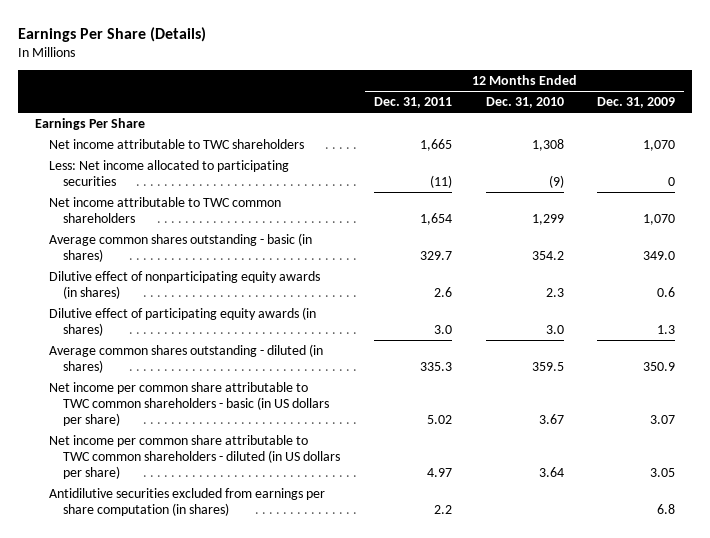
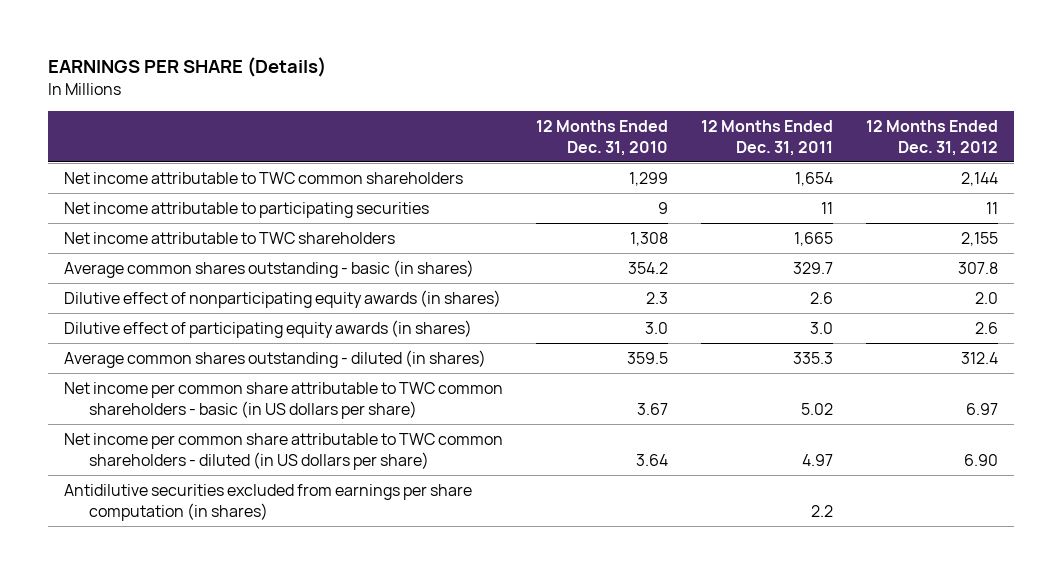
[18,26,207,42] Earnings Per Share (Details) -> [47,56,326,77] EARNINGS PER SHARE (Details)
[597,97,676,109] Dec. 31, 2009 -> none
none -> [865,119,998,156] 12 Months Ended Dec. 31, 2012
[35,117,146,130] Earnings Per Share -> none
[49,159,290,186] Less: Net income allocated to participating securities -> none
none -> [64,201,430,218] Net income attributable to participating securities
[49,138,305,149] Net income attributable to TWC shareholders -> [64,231,396,244] Net income attributable to TWC shareholders

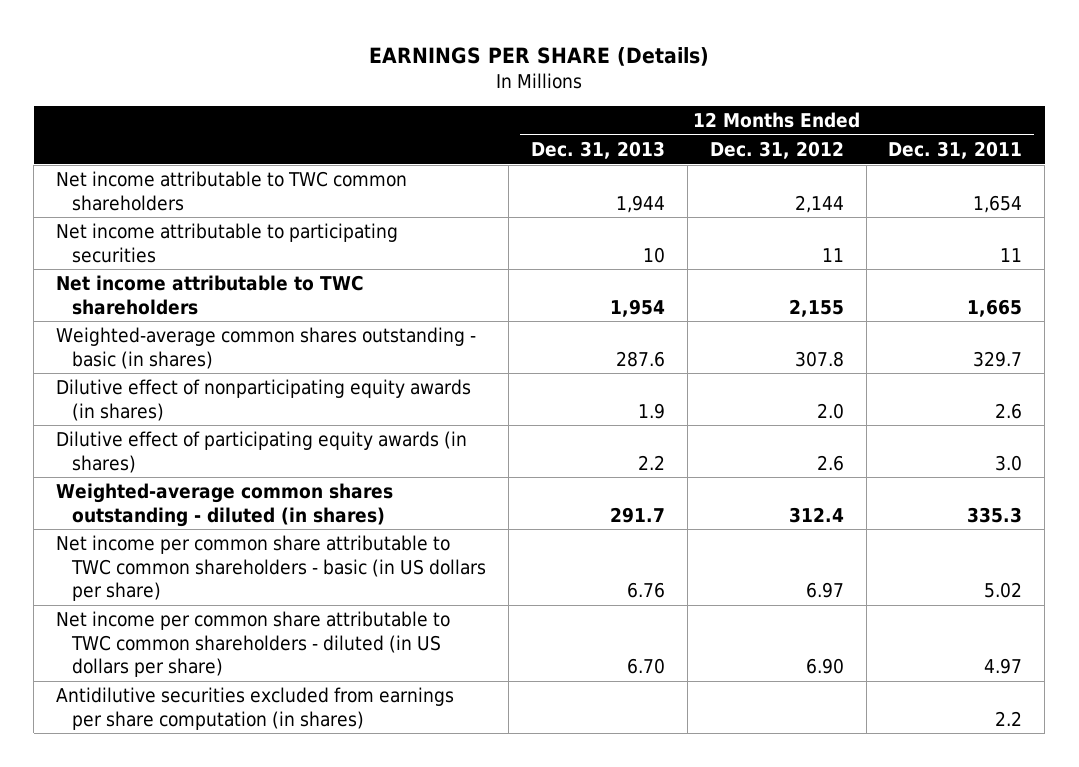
[536,119,669,156] 12 Months Ended Dec. 31, 2010 -> none
none -> [530,141,665,160] Dec. 31, 2013
[64,259,475,278] Average common shares outstanding - basic (in shares) -> [56,327,477,369] Weighted-average common shares outstanding - basic (in shares)
[64,349,487,368] Average common shares outstanding - diluted (in shares) -> [56,483,394,527] Weighted-average common shares outstanding - diluted (in shares)

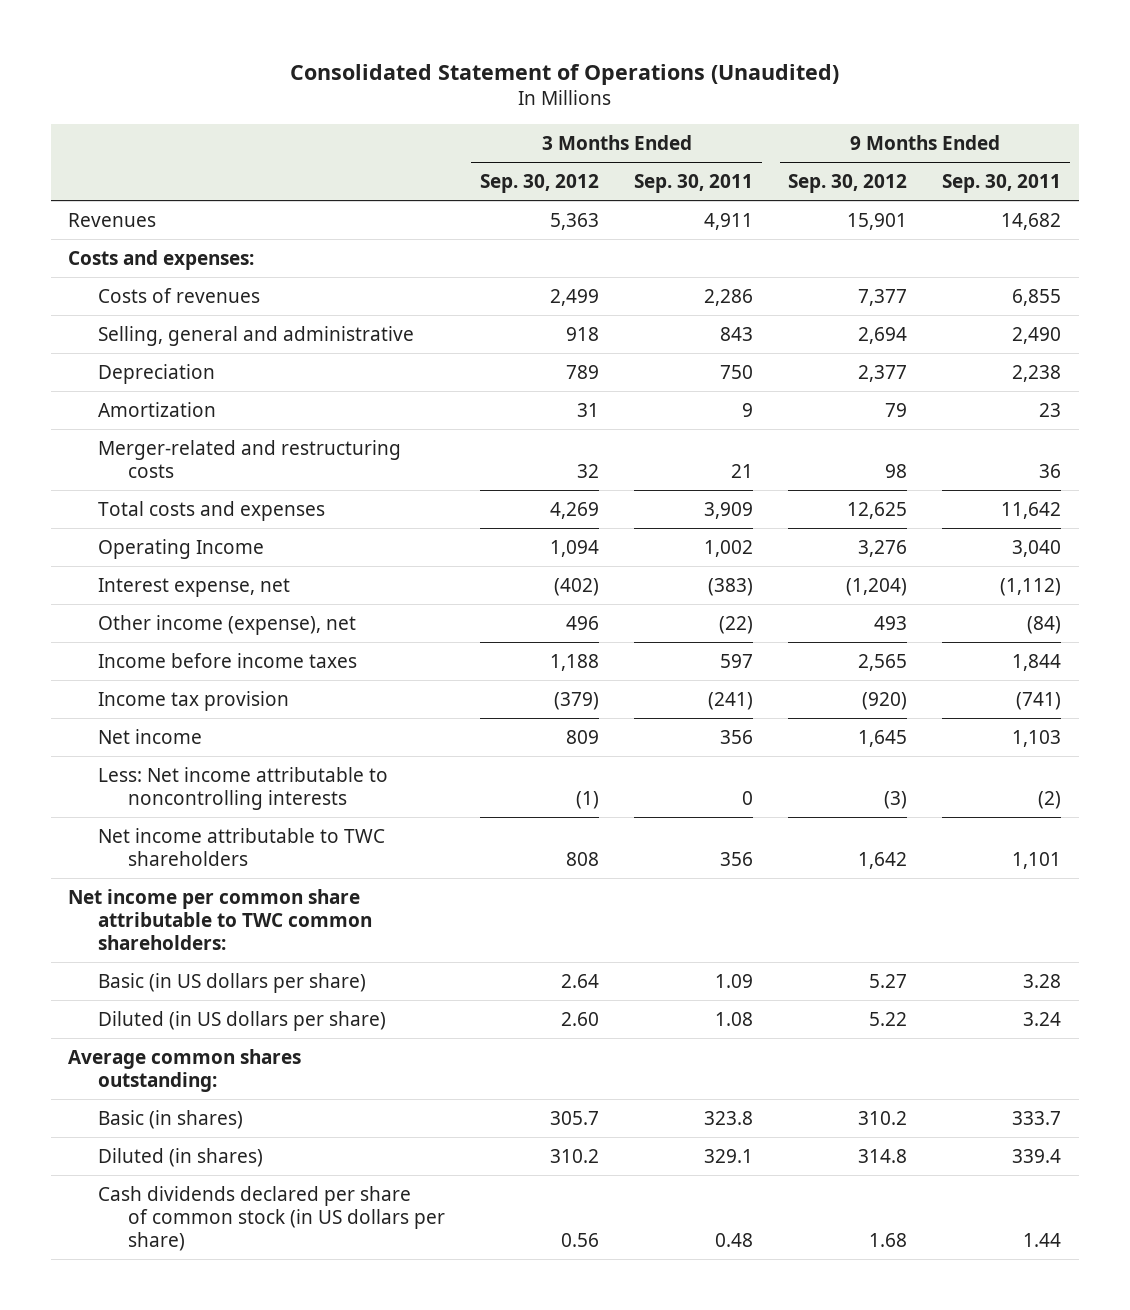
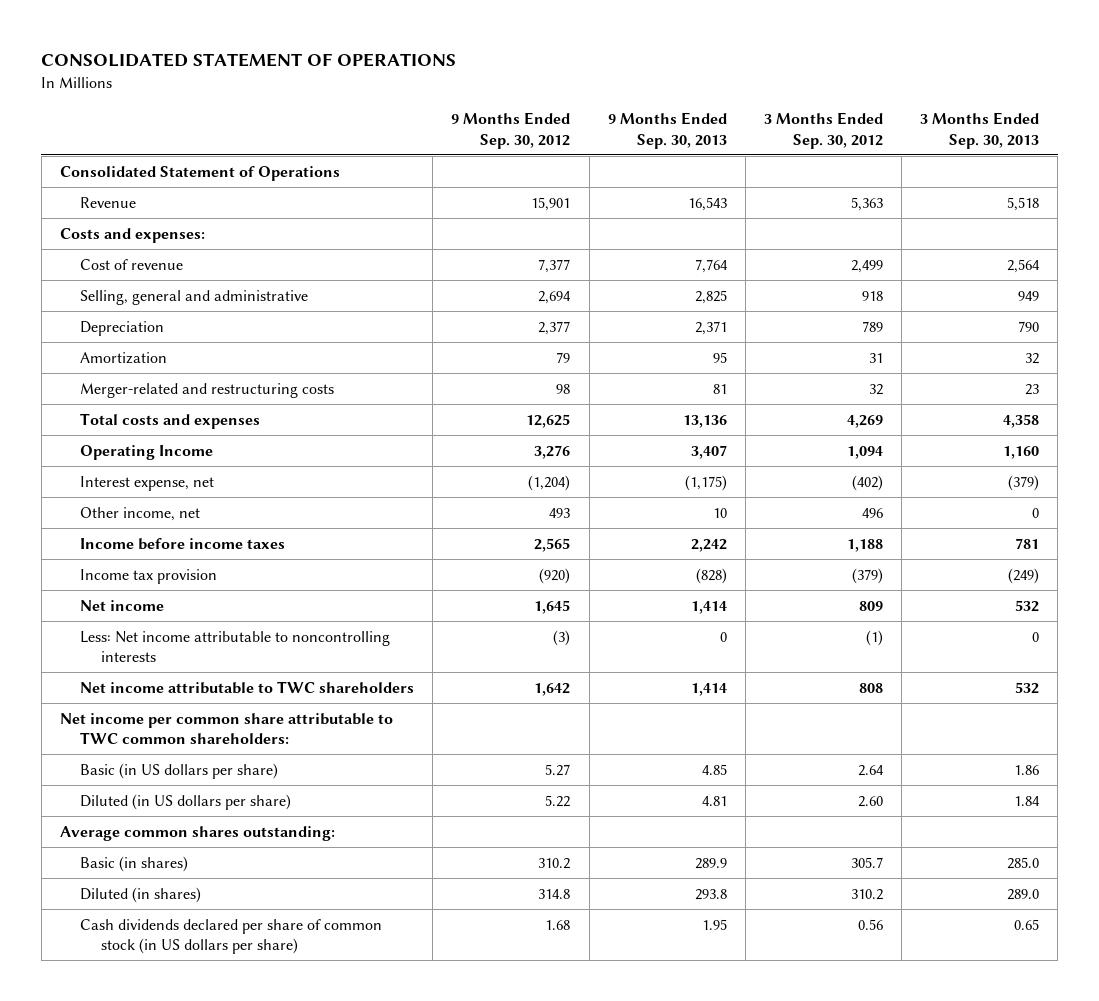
[289,63,839,85] Consolidated Statement of Operations (Unaudited) -> [41,53,457,68] CONSOLIDATED STATEMENT OF OPERATIONS
[634,173,754,193] Sep. 30, 2011 -> none
[942,173,1062,193] Sep. 30, 2011 -> none
none -> [607,112,727,149] 9 Months Ended Sep. 30, 2013
none -> [920,112,1040,149] 3 Months Ended Sep. 30, 2013
none -> [59,165,340,181] Consolidated Statement of Operations
[68,212,157,227] Revenues -> [80,196,137,208] Revenue
[98,287,261,303] Costs of revenues -> [80,258,184,270] Cost of revenue
[98,614,357,635] Other income (expense), net -> [80,506,201,521] Other income, net

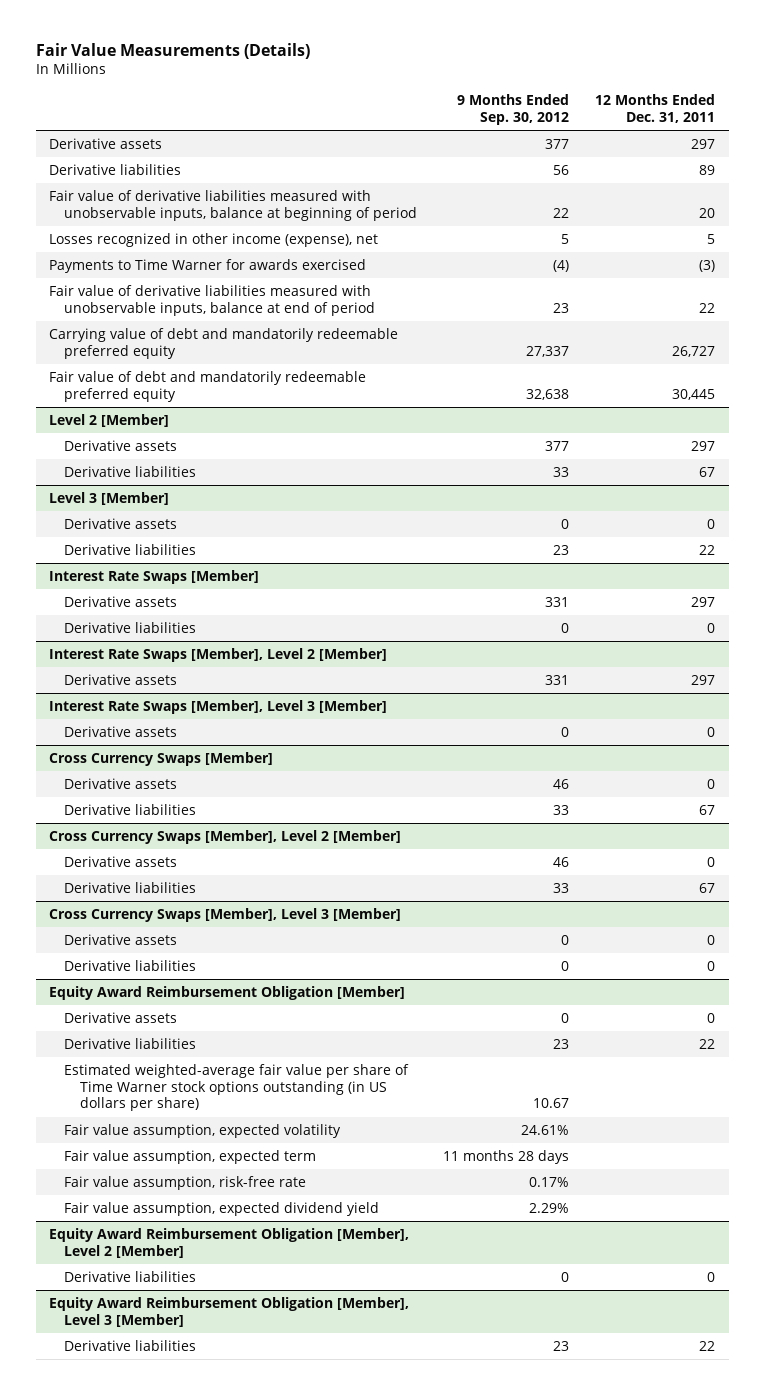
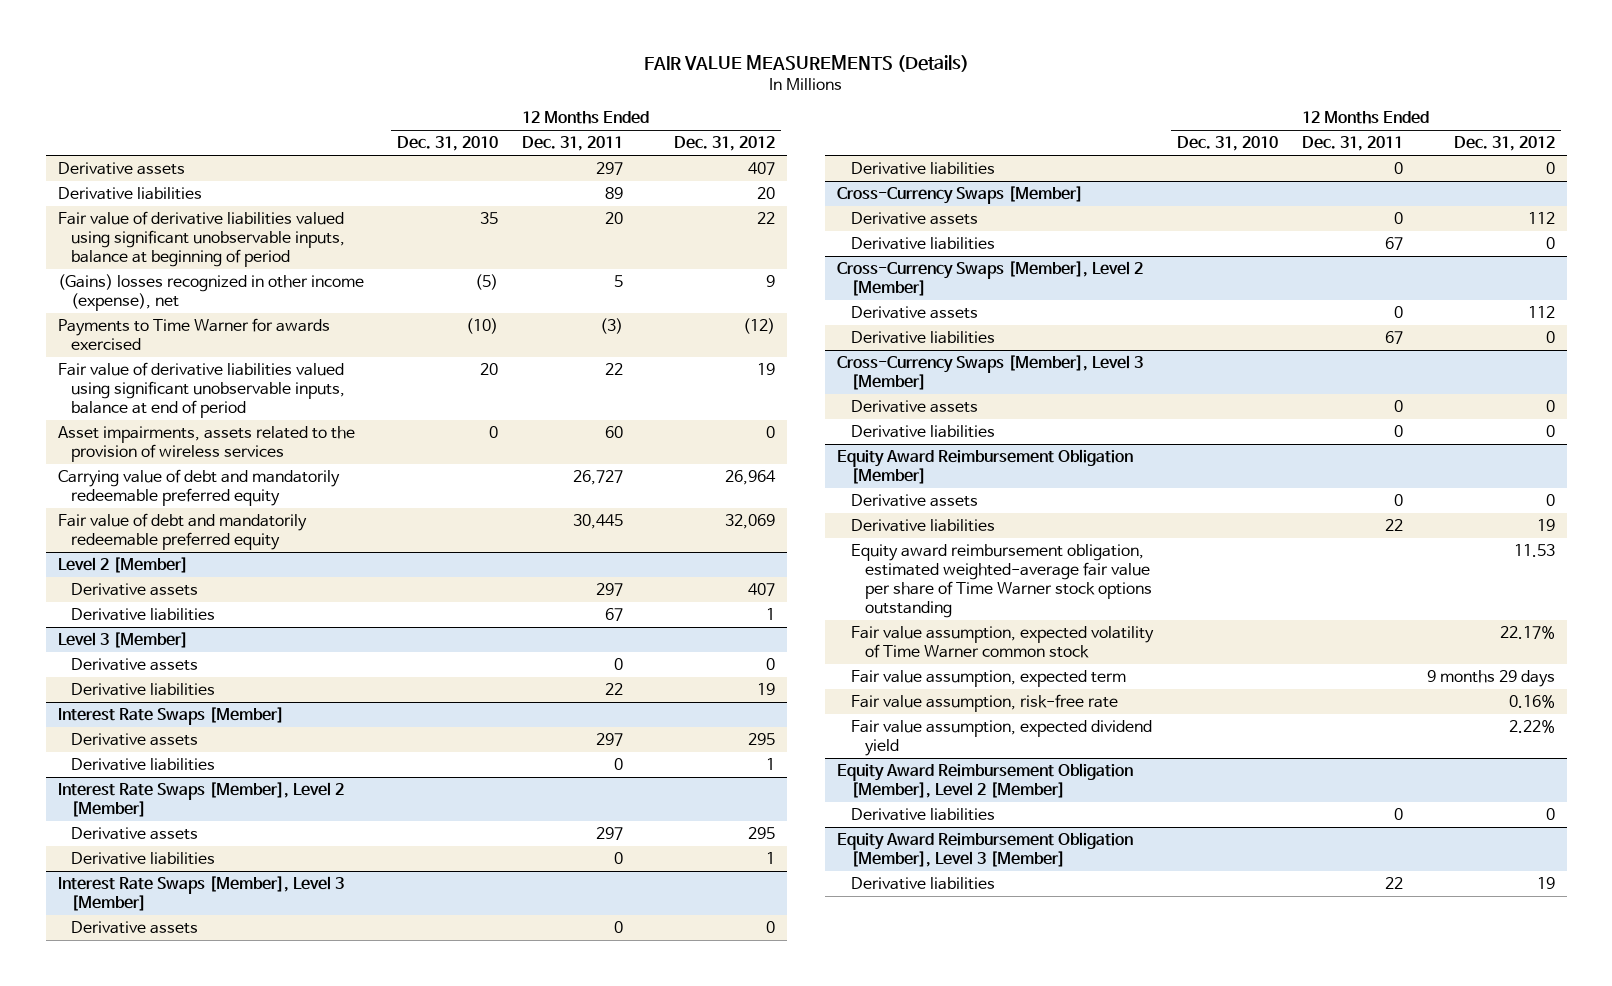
[35,43,310,60] Fair Value Measurements (Details) -> [644,55,970,73] FAIR VALUE MEASUREMENTS (Details)
[457,94,570,126] 9 Months Ended Sep. 30, 2012 -> none
none -> [397,136,499,152] Dec. 31, 2010
none -> [674,136,776,152] Dec. 31, 2012
[48,189,418,221] Fair value of derivative liabilities measured with unobservable inputs, balance at beginning of period -> [57,210,346,267] Fair value of derivative liabilities valued using significant unobservable inputs, balance at beginning of period
[48,232,378,247] Losses recognized in other income (expense), net -> [57,273,364,311] (Gains) losses recognized in other income (expense), net
[48,284,376,316] Fair value of derivative liabilities measured with unobservable inputs, balance at end of period -> [57,361,346,418] Fair value of derivative liabilities valued using significant unobservable inputs, balance at end of period
none -> [57,425,355,462] Asset impairments, assets related to the provision of wireless services
none -> [71,851,216,865] Derivative liabilities
none -> [851,161,996,175] Derivative liabilities
[48,751,273,766] Cross Currency Swaps [Member] -> [837,185,1084,204] Cross-Currency Swaps [Member]
[48,829,401,844] Cross Currency Swaps [Member], Level 2 [Member] -> [837,260,1144,296] Cross-Currency Swaps [Member], Level 2 [Member]
[48,907,401,922] Cross Currency Swaps [Member], Level 3 [Member] -> [837,354,1144,390] Cross-Currency Swaps [Member], Level 3 [Member]
[64,1063,410,1112] Estimated weighted-average fair value per share of Time Warner stock options outstanding (in US dollars per share) -> [851,543,1153,618] Equity award reimbursement obligation, estimated weighted-average fair value per share of Time Warner stock options outstanding
[64,1123,342,1138] Fair value assumption, expected volatility -> [851,625,1155,658] Fair value assumption, expected volatility of Time Warner common stock

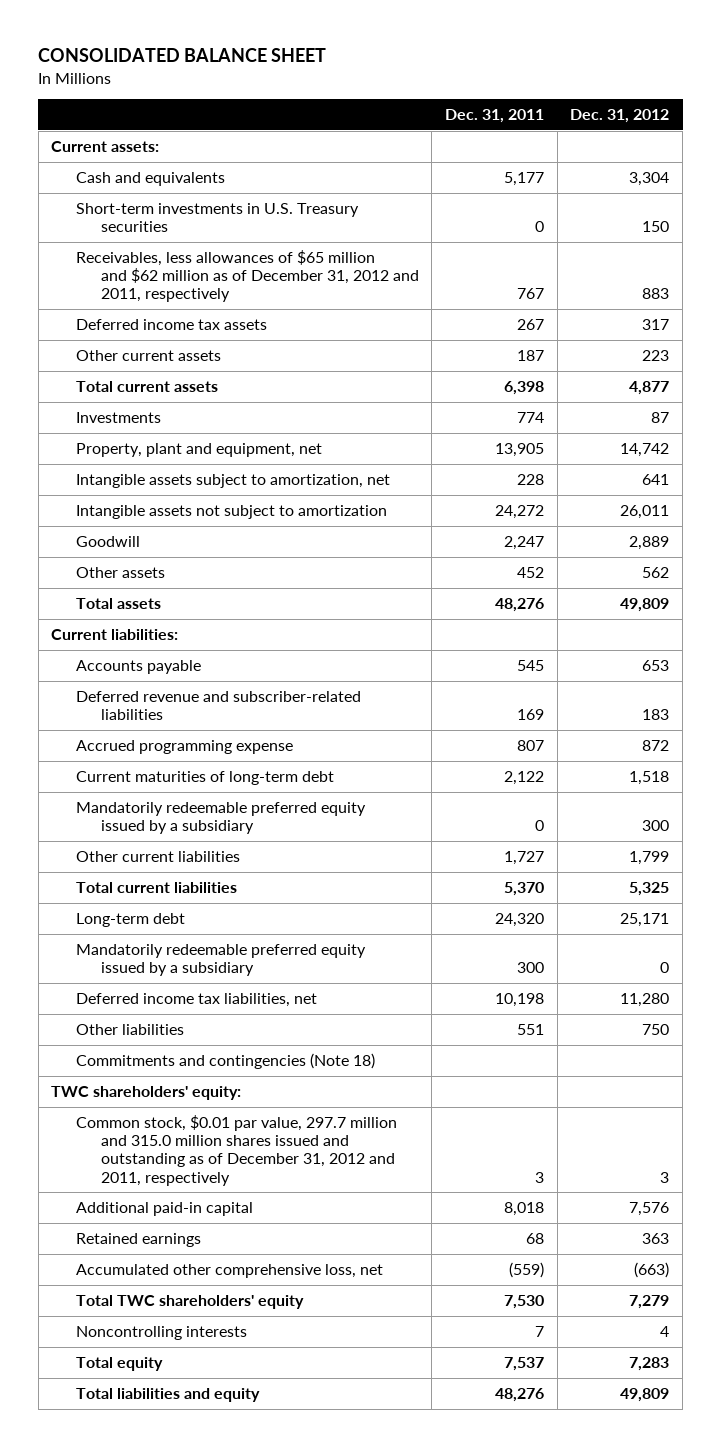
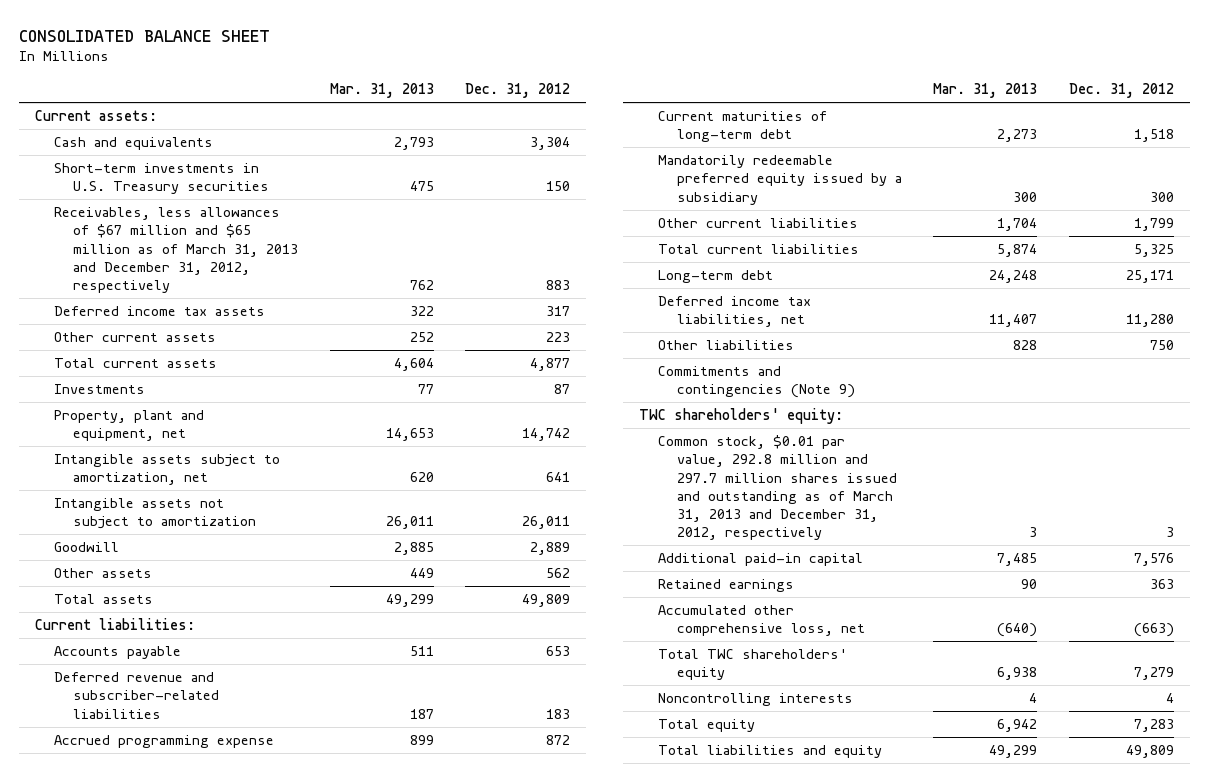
[444,109,544,124] Dec. 31, 2011 -> none
none -> [329,83,434,99] Mar. 31, 2013
[75,249,419,303] Receivables, less allowances of $65 million and $62 million as of December 31, 2012 and 2011, respectively -> [53,207,298,294] Receivables, less allowances of $67 million and $65 million as of March 31, 2013 and December 31, 2012, respectively
[75,943,366,977] Mandatorily redeemable preferred equity issued by a subsidiary -> none
[75,1052,375,1069] Commitments and contingencies (Note 18) -> [657,366,855,399] Commitments and contingencies (Note 9)
[75,1114,397,1186] Common stock, $0.01 par value, 297.7 million and 315.0 million shares issued and outstanding as of December 31, 2012 and 2011, respectively -> [657,435,897,541] Common stock, $0.01 par value, 292.8 million and 297.7 million shares issued and outstanding as of March 31, 2013 and December 31, 2012, respectively

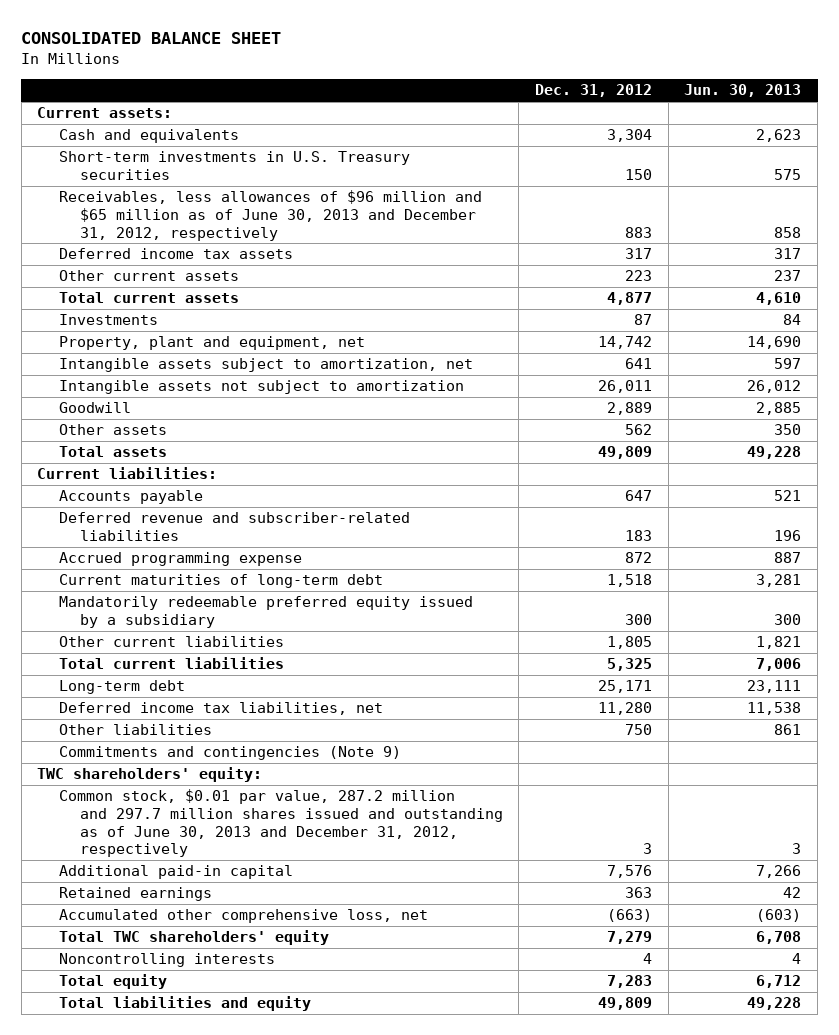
[329,83,434,99] Mar. 31, 2013 -> none
none -> [684,84,802,98] Jun. 30, 2013
[53,207,298,294] Receivables, less allowances of $67 million and $65 million as of March 31, 2013 and December 31, 2012, respectively -> [58,190,482,241] Receivables, less allowances of $96 million and $65 million as of June 30, 2013 and December 31, 2012, respectively
[546,646,571,657] 653 -> [625,490,653,502] 647
[1134,218,1175,232] 1,799 -> [607,636,653,650] 1,805
[657,435,897,541] Common stock, $0.01 par value, 292.8 million and 297.7 million shares issued and outstanding as of March 31, 2013 and December 31, 2012, respectively -> [58,789,503,858] Common stock, $0.01 par value, 287.2 million and 297.7 million shares issued and outstanding as of June 30, 2013 and December 31, 2012, respectively

